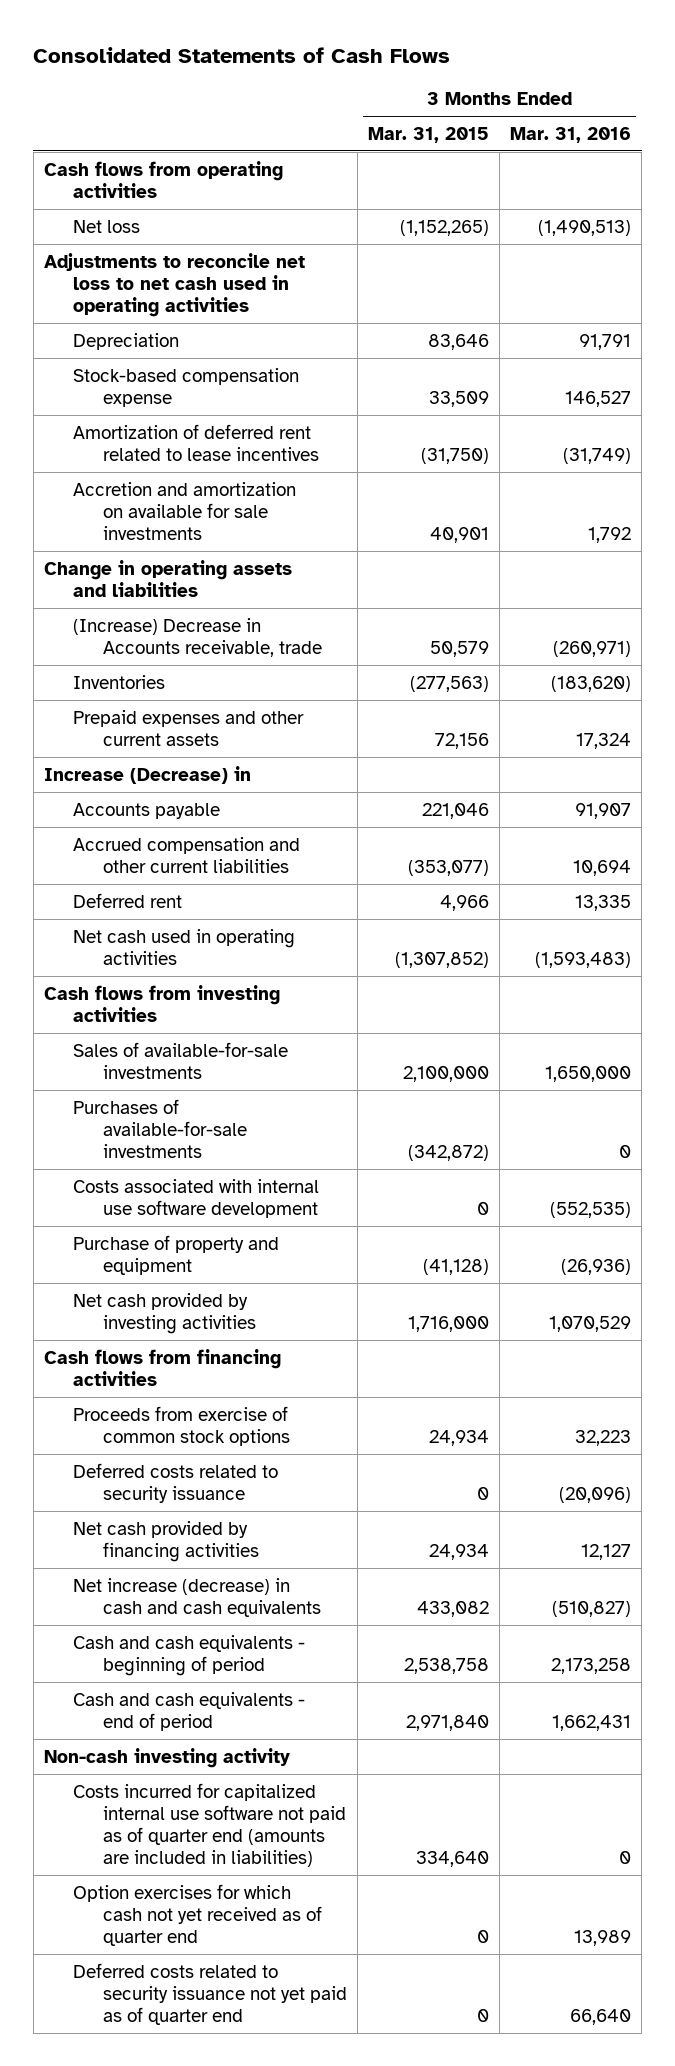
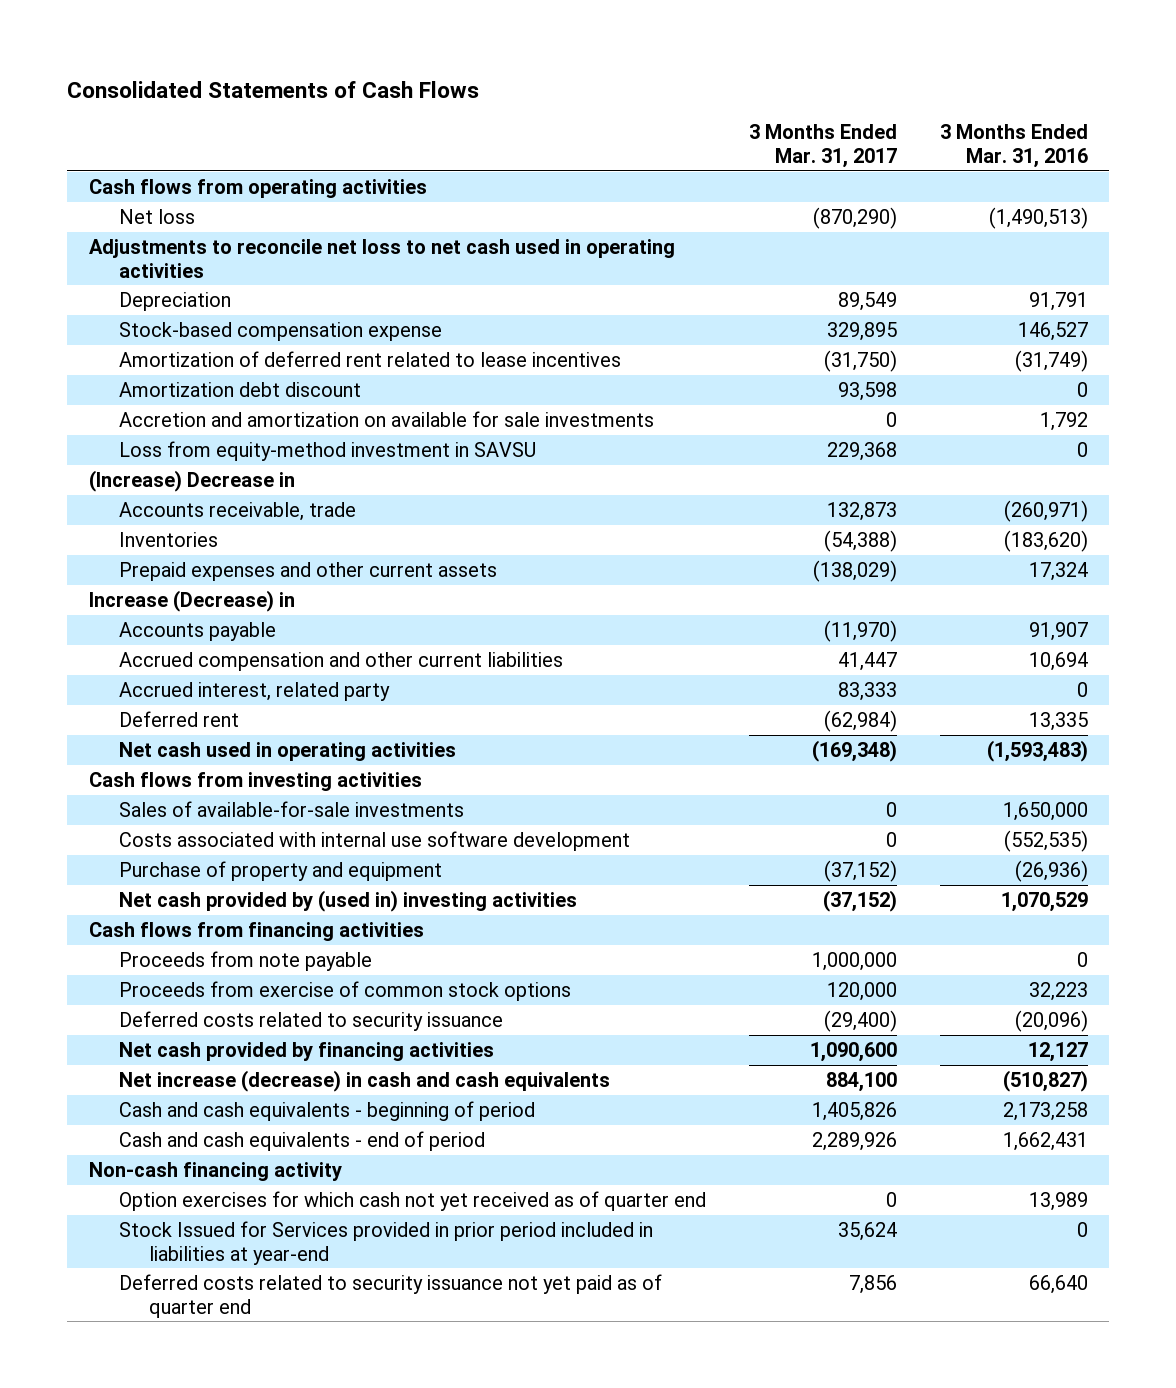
[368,127,490,144] Mar. 31, 2015 -> none
none -> [748,124,897,169] 3 Months Ended Mar. 31, 2017
none -> [118,381,361,397] Amortization debt discount
[43,559,292,597] Change in operating assets and liabilities -> none
none -> [118,440,536,461] Loss from equity-method investment in SAVSU
none -> [88,469,295,492] (Increase) Decrease in
[73,617,323,657] (Increase) Decrease in Accounts receivable, trade -> [118,501,356,521] Accounts receivable, trade
none -> [118,681,390,701] Accrued interest, related party
[73,1098,248,1159] Purchases of available-for-sale investments -> none
[73,1292,257,1334] Net cash provided by investing activities -> [118,889,577,912] Net cash provided by (used in) investing activities
none -> [118,950,372,971] Proceeds from note payable
[73,1782,347,1868] Costs incurred for capitalized internal use software not paid as of quarter end (amounts are included in liabilities) -> none
[43,1747,290,1768] Non-cash investing activity -> [88,1161,342,1181] Non-cash financing activity
none -> [118,1220,653,1265] Stock Issued for Services provided in prior period included in liabilities at year-end

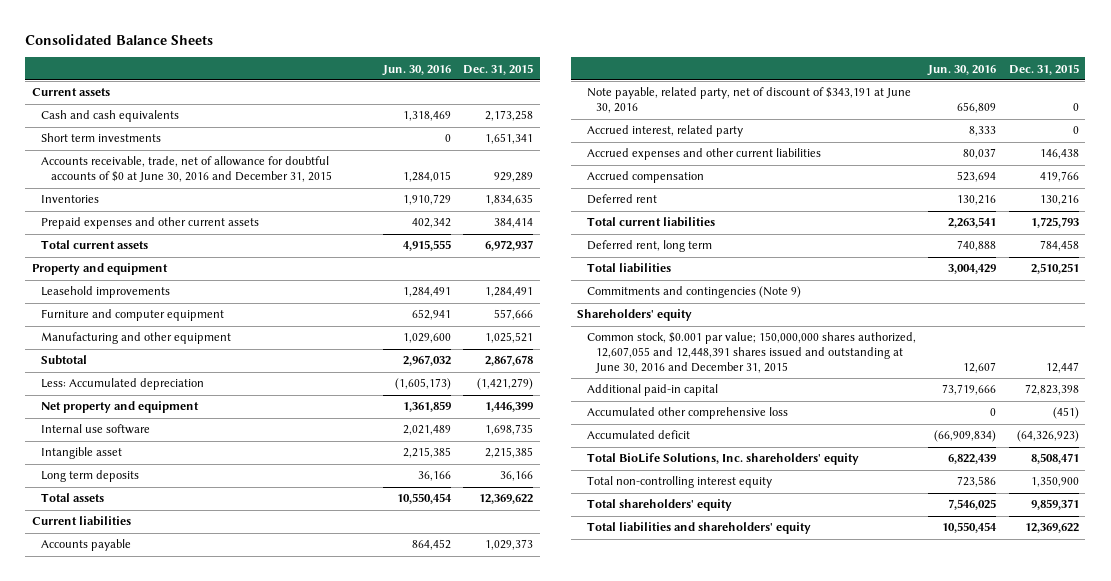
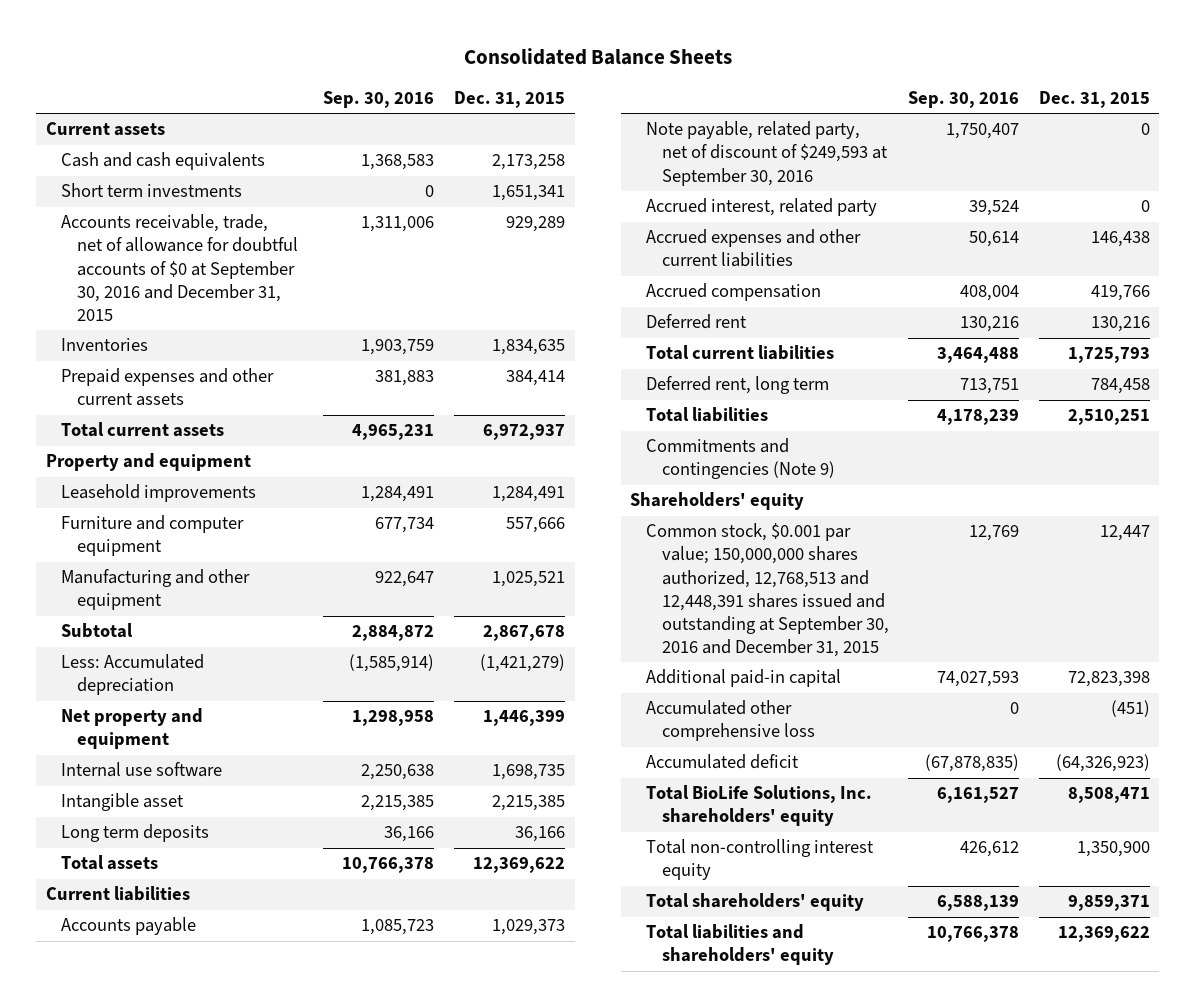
[381,64,451,76] Jun. 30, 2016 -> none
none -> [323,91,435,109] Sep. 30, 2016
[41,156,332,183] Accounts receivable, trade, net of allowance for doubtful accounts of $0 at June 30, 2016 and December 31, 2015 -> [61,214,298,321] Accounts receivable, trade, net of allowance for doubtful accounts of $0 at September 30, 2016 and December 31, 2015
[586,87,911,114] Note payable, related party, net of discount of $343,191 at June 30, 2016 -> [645,121,888,186] Note payable, related party, net of discount of $249,593 at September 30, 2016
[586,332,916,374] Common stock, $0.001 par value; 150,000,000 shares authorized, 12,607,055 and 12,448,391 shares issued and outstanding at June 30, 2016 and December 31, 2015 -> [645,523,889,658] Common stock, $0.001 par value; 150,000,000 shares authorized, 12,768,513 and 12,448,391 shares issued and outstanding at September 30, 2016 and December 31, 2015

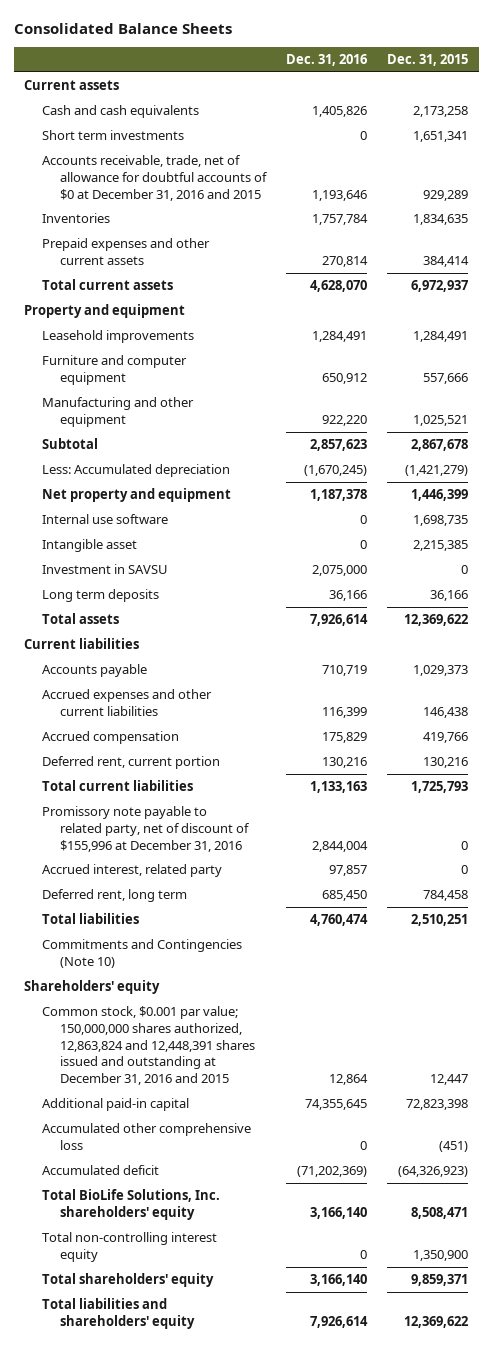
[323,91,435,109] Sep. 30, 2016 -> none
none -> [286,54,368,67] Dec. 31, 2016
[61,214,298,321] Accounts receivable, trade, net of allowance for doubtful accounts of $0 at September 30, 2016 and December 31, 2015 -> [42,155,269,201] Accounts receivable, trade, net of allowance for doubtful accounts of $0 at December 31, 2016 and 2015
none -> [42,564,169,575] Investment in SAVSU
[645,121,888,186] Note payable, related party, net of discount of $249,593 at September 30, 2016 -> none
[645,314,747,330] Deferred rent -> [42,756,221,770] Deferred rent, current portion
none -> [42,806,251,852] Promissory note payable to related party, net of discount of $155,996 at December 31, 2016
[645,198,877,217] Accrued interest, related party -> [42,864,223,878] Accrued interest, related party
[645,438,835,480] Commitments and contingencies (Note 9) -> [42,939,243,968] Commitments and Contingencies (Note 10)
[645,523,889,658] Common stock, $0.001 par value; 150,000,000 shares authorized, 12,768,513 and 12,448,391 shares issued and outstanding at September 30, 2016 and December 31, 2015 -> [42,1006,256,1086] Common stock, $0.001 par value; 150,000,000 shares authorized, 12,863,824 and 12,448,391 shares issued and outstanding at December 31, 2016 and 2015

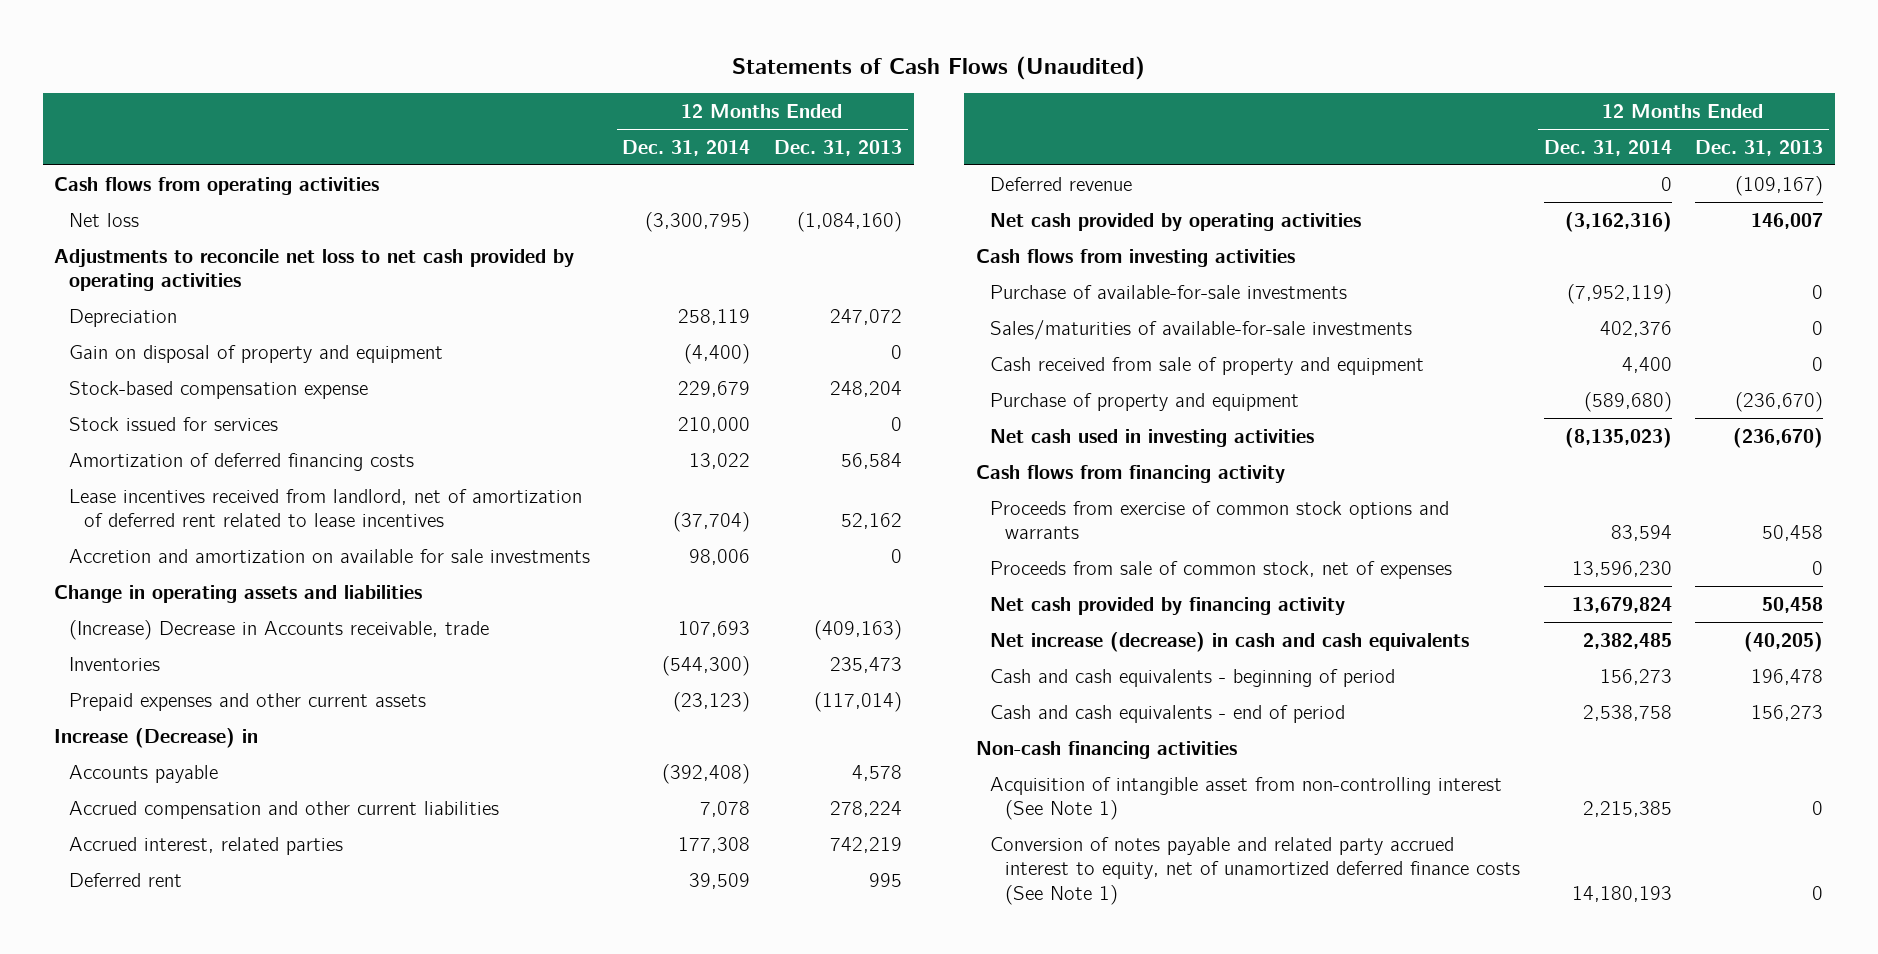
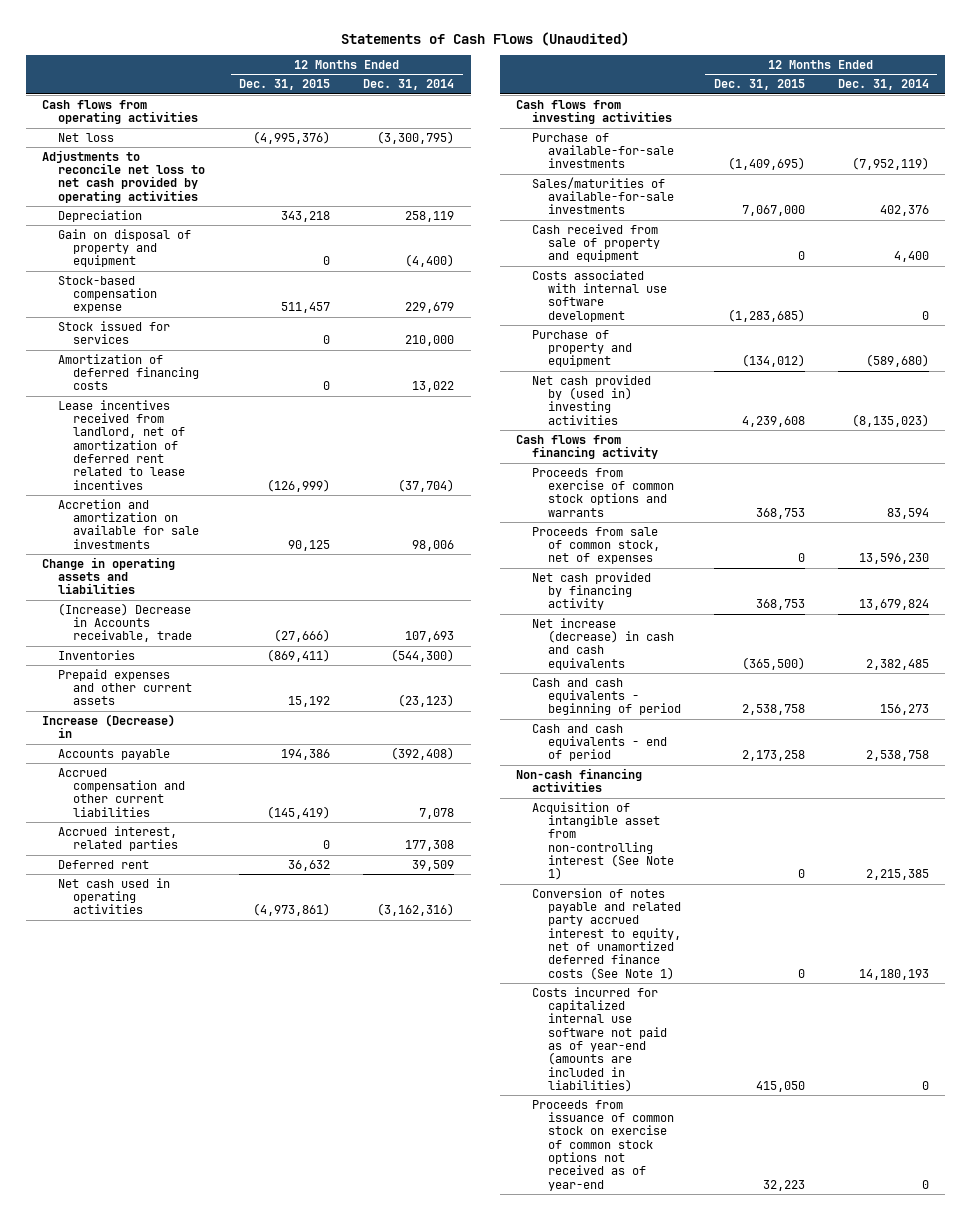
[774,139,903,156] Dec. 31, 2013 -> none
none -> [239,79,331,91] Dec. 31, 2015
[990,176,1133,191] Deferred revenue -> none
[990,212,1362,231] Net cash provided by operating activities -> [57,877,170,915] Net cash used in operating activities
none -> [531,269,667,322] Costs associated with internal use software development
[990,428,1315,447] Net cash used in investing activities -> [531,374,651,425] Net cash provided by (used in) investing activities
none -> [531,986,667,1093] Costs incurred for capitalized internal use software not paid as of year-end (amounts are included in liabilities)
none -> [531,1099,674,1191] Proceeds from issuance of common stock on exercise of common stock options not received as of year-end

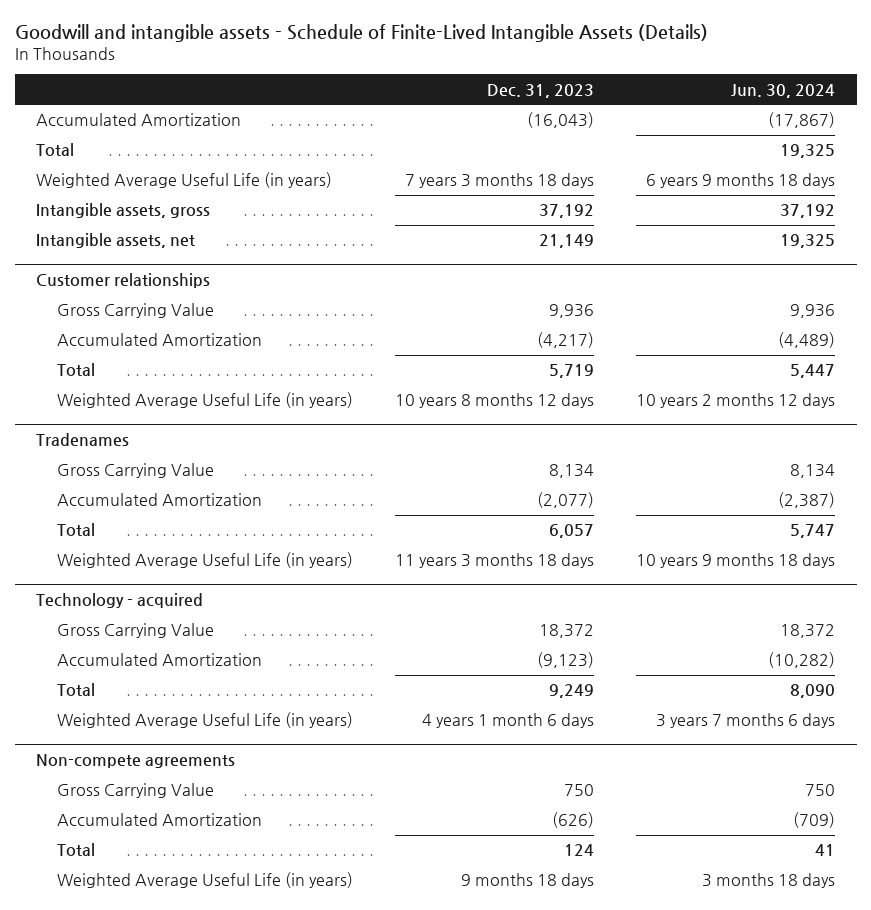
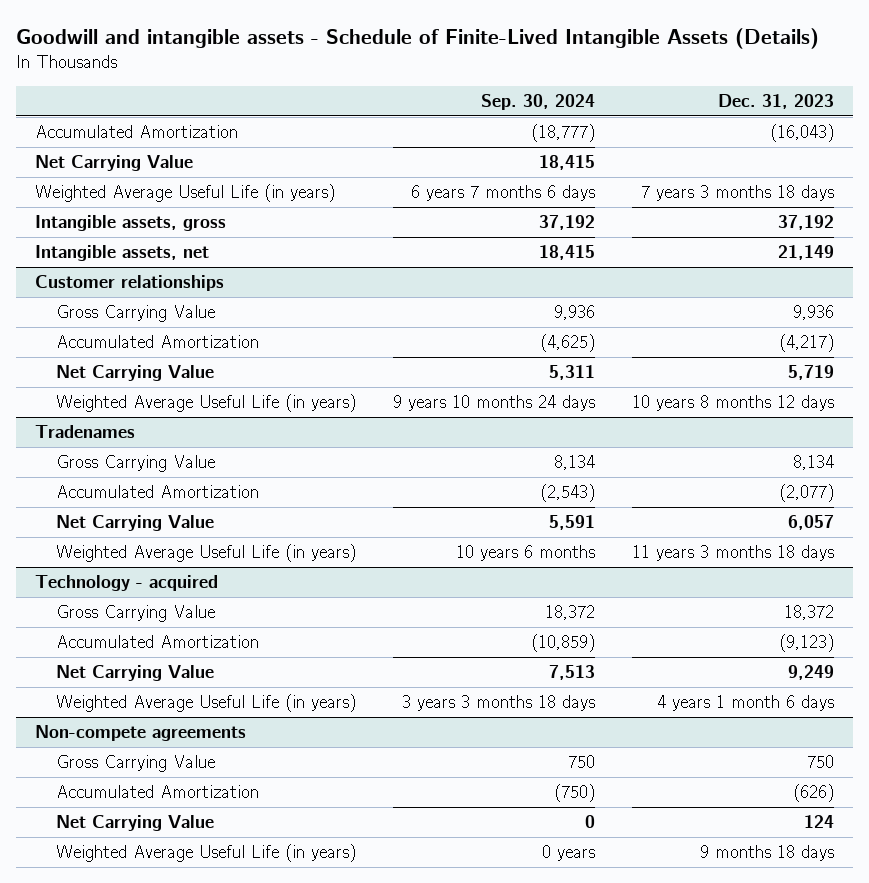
[731,83,836,98] Jun. 30, 2024 -> none
none -> [481,94,596,111] Sep. 30, 2024
[35,143,74,157] Total -> [34,155,193,172] Net Carrying Value
[56,363,95,377] Total -> [56,365,215,382] Net Carrying Value
[56,523,95,537] Total -> [56,515,215,532] Net Carrying Value
[56,683,95,697] Total -> [56,665,215,682] Net Carrying Value
[56,843,95,857] Total -> [56,815,215,832] Net Carrying Value

